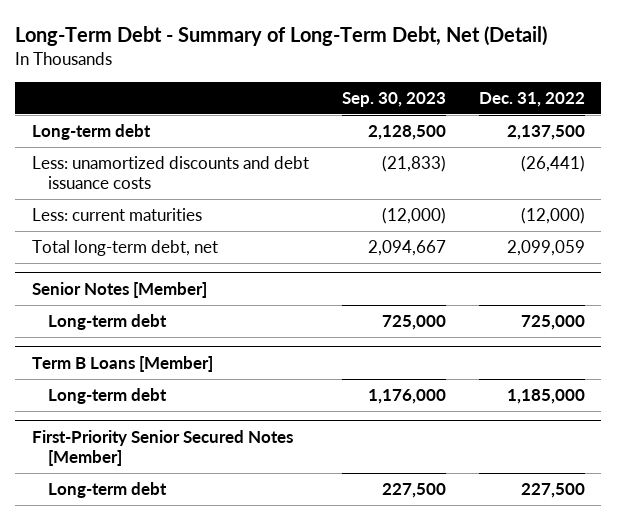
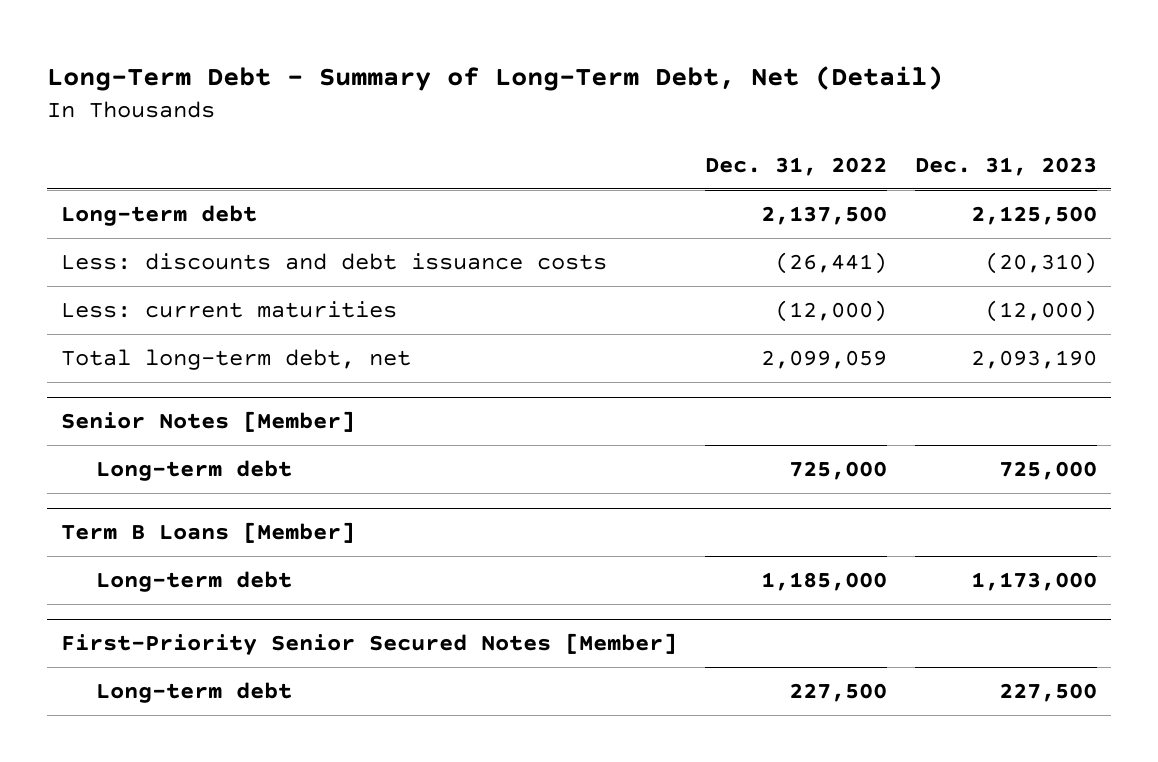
[341,91,446,107] Sep. 30, 2023 -> none
none -> [914,157,1097,177] Dec. 31, 2023
[31,156,309,190] Less: unamortized discounts and debt issuance costs -> [61,252,608,270] Less: discounts and debt issuance costs

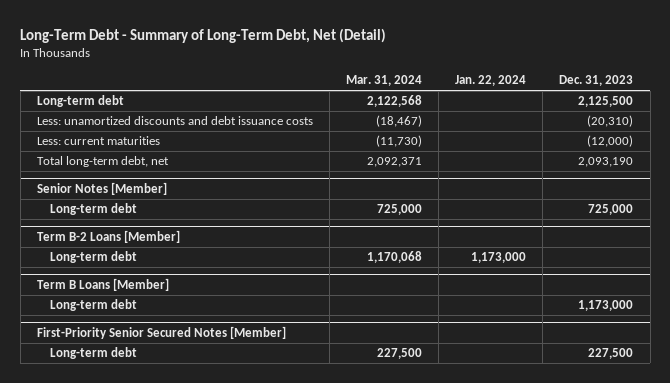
[704,157,887,177] Dec. 31, 2022 -> none
none -> [346,75,423,87] Mar. 31, 2024
none -> [455,75,527,87] Jan. 22, 2024
[61,252,608,270] Less: discounts and debt issuance costs -> [36,116,313,126] Less: unamortized discounts and debt issuance costs
none -> [36,230,180,244] Term B-2 Loans [Member]
none -> [50,251,138,264] Long-term debt

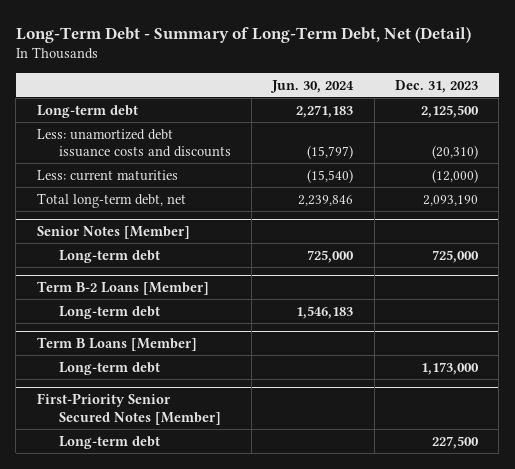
[346,75,423,87] Mar. 31, 2024 -> none
[455,75,527,87] Jan. 22, 2024 -> none
none -> [270,79,355,93] Jun. 30, 2024
[36,116,313,126] Less: unamortized discounts and debt issuance costs -> [36,128,231,158] Less: unamortized debt issuance costs and discounts

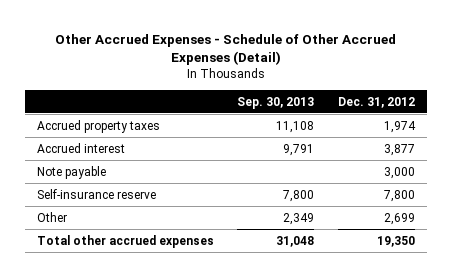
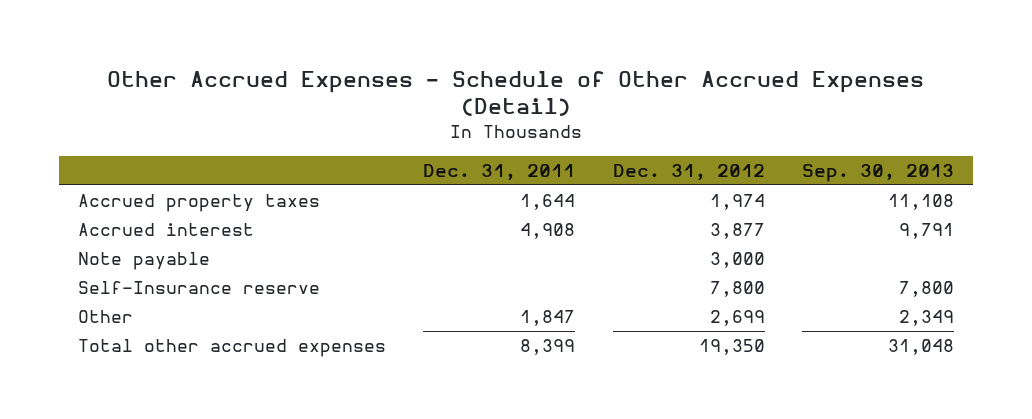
none -> [423,164,576,182] Dec. 31, 2011
[37,188,157,199] Self-insurance reserve -> [77,281,320,295] Self-Insurance reserve

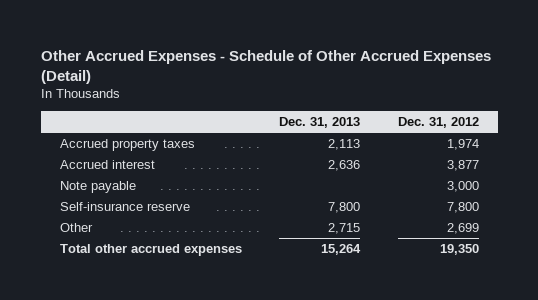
[423,164,576,182] Dec. 31, 2011 -> none
[802,164,955,183] Sep. 30, 2013 -> none
none -> [279,117,361,129] Dec. 31, 2013
[77,281,320,295] Self-Insurance reserve -> [59,201,190,211] Self-insurance reserve

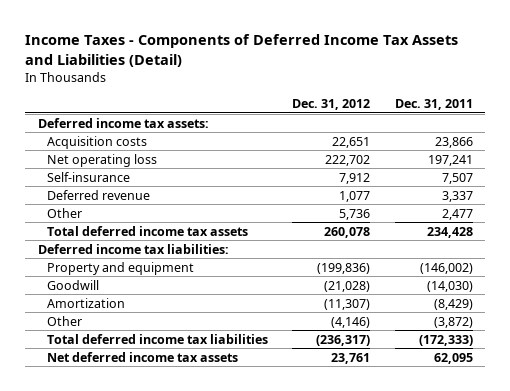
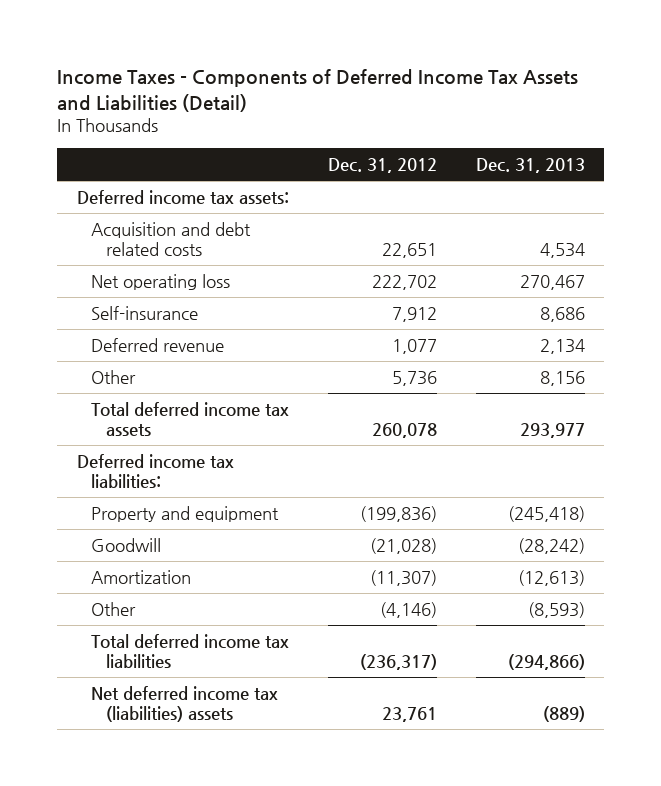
[394,99,473,111] Dec. 31, 2011 -> none
none -> [475,157,585,173] Dec. 31, 2013
[46,135,147,149] Acquisition costs -> [91,221,252,256] Acquisition and debt related costs
[46,351,238,362] Net deferred income tax assets -> [91,685,279,722] Net deferred income tax (liabilities) assets

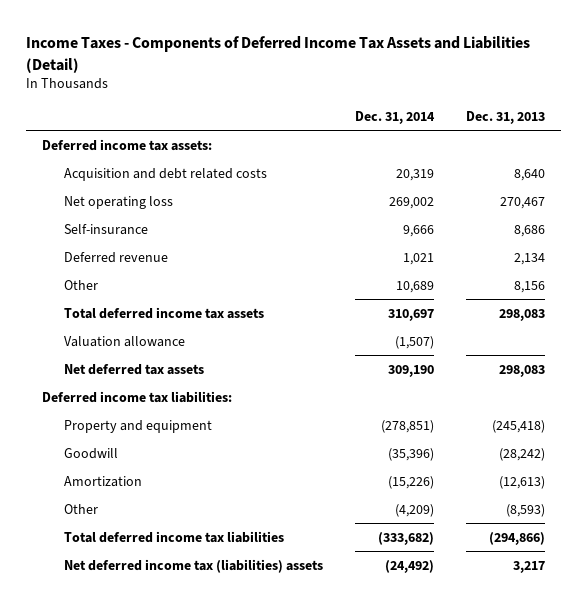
[327,157,437,173] Dec. 31, 2012 -> none
none -> [354,110,435,124] Dec. 31, 2014
[539,242,585,258] 4,534 -> [513,168,545,181] 8,640
[519,422,585,438] 293,977 -> [498,308,545,321] 298,083
none -> [63,335,185,347] Valuation allowance
none -> [63,363,204,375] Net deferred tax assets
[542,705,585,722] (889) -> [512,560,545,573] 3,217

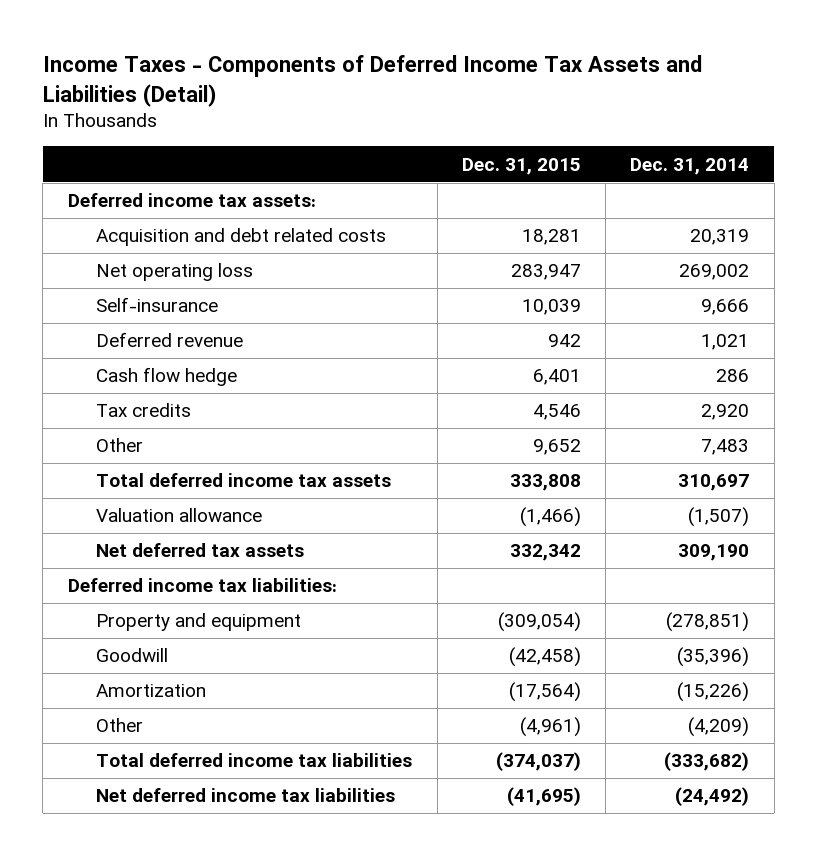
[465,110,545,124] Dec. 31, 2013 -> none
none -> [461,157,581,175] Dec. 31, 2015
none -> [96,367,238,387] Cash flow hedge
none -> [96,403,192,418] Tax credits
[395,280,434,293] 10,689 -> [701,439,750,456] 7,483
[63,558,323,573] Net deferred income tax (liabilities) assets -> [96,788,396,803] Net deferred income tax liabilities

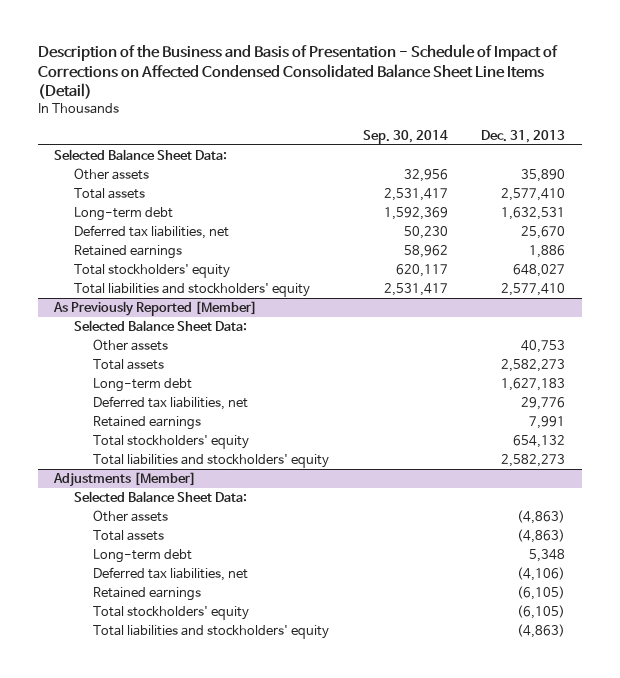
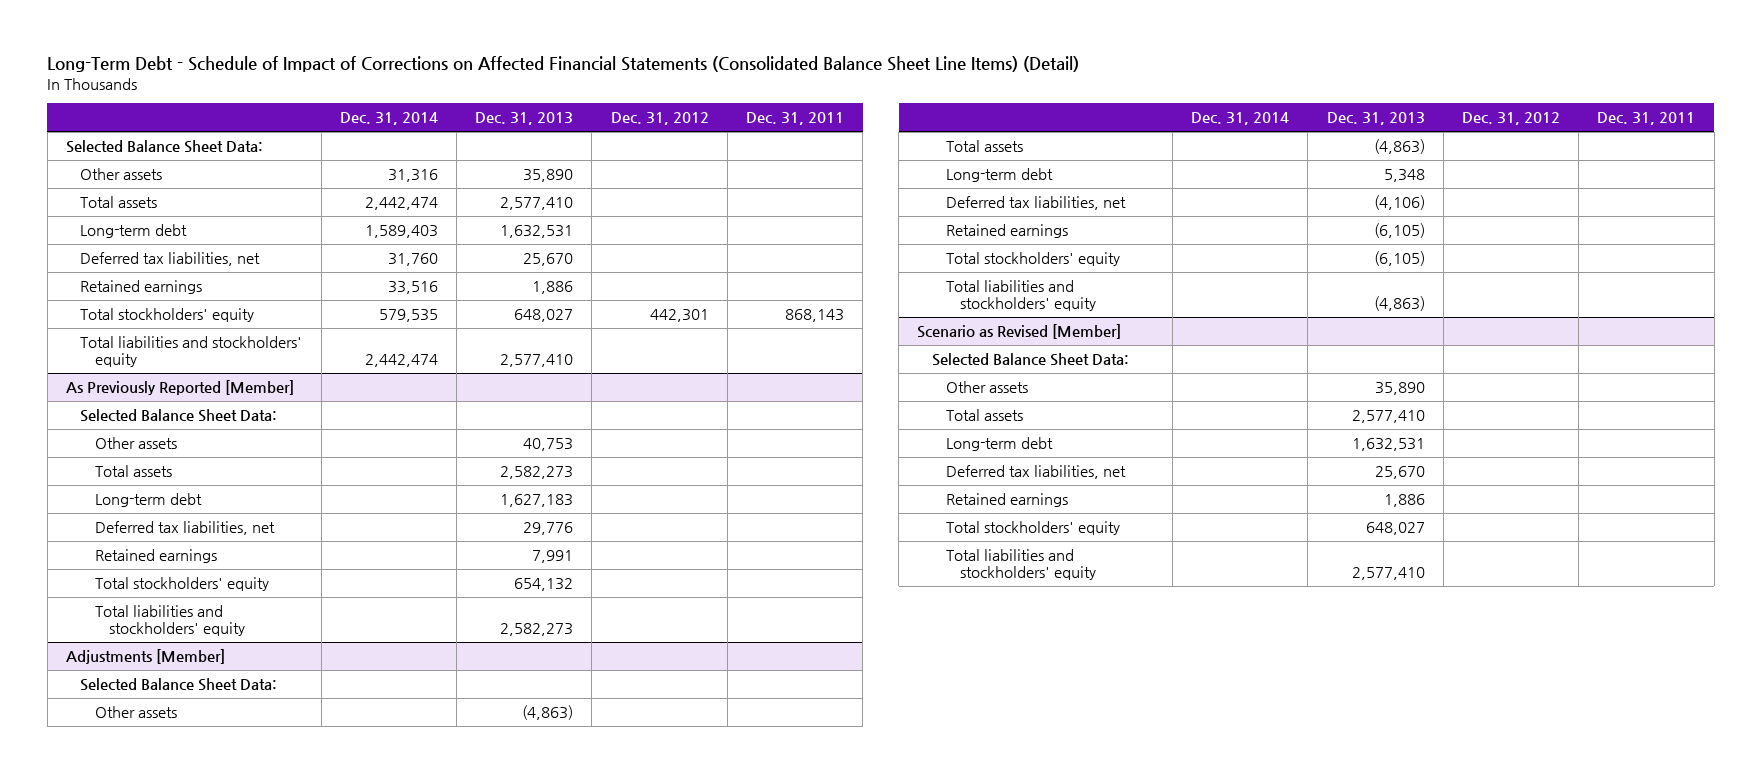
[37,44,558,100] Description of the Business and Basis of Presentation - Schedule of Impact of Corrections on Affected Condensed Consolidated Balance Sheet Line Items (Detail) -> [47,56,1080,73] Long-Term Debt - Schedule of Impact of Corrections on Affected Financial Statements (Consolidated Balance Sheet Line Items) (Detail)
[362,129,448,144] Sep. 30, 2014 -> none
none -> [339,112,438,126] Dec. 31, 2014
none -> [610,112,709,126] Dec. 31, 2012
none -> [746,112,845,126] Dec. 31, 2011
none -> [917,324,1122,340] Scenario as Revised [Member]
none -> [931,353,1129,367] Selected Balance Sheet Data:
none -> [946,381,1029,394] Other assets
none -> [946,409,1024,422] Total assets
none -> [946,437,1054,452] Long-term debt
none -> [946,465,1127,480] Deferred tax liabilities, net
none -> [946,493,1069,508] Retained earnings
none -> [946,521,1121,536] Total stockholders' equity
none -> [946,549,1097,581] Total liabilities and stockholders' equity

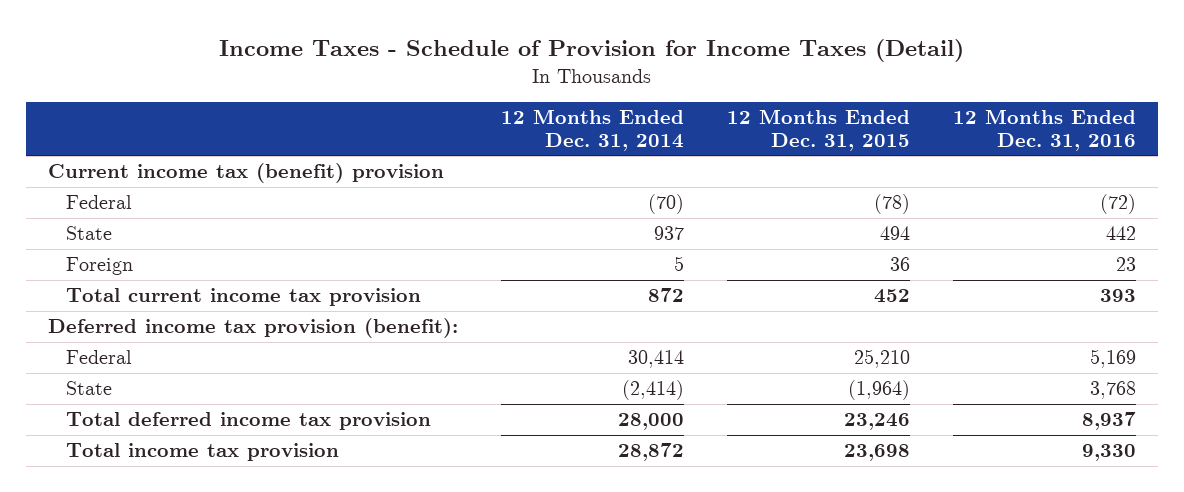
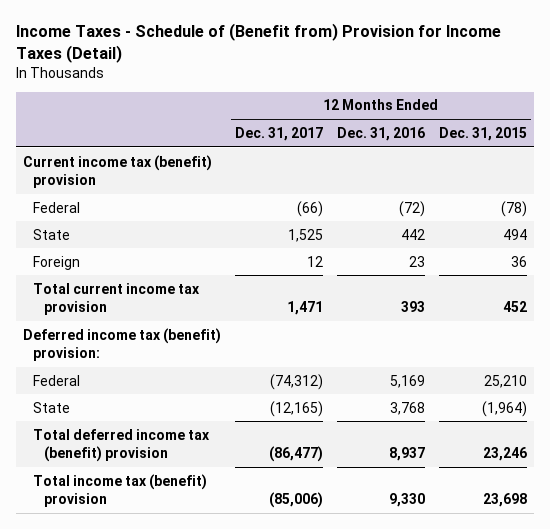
[218,39,964,63] Income Taxes - Schedule of Provision for Income Taxes (Detail) -> [15,23,501,63] Income Taxes - Schedule of (Benefit from) Provision for Income Taxes (Detail)
[500,109,684,151] 12 Months Ended Dec. 31, 2014 -> none
none -> [234,126,323,141] Dec. 31, 2017
[47,318,458,339] Deferred income tax provision (benefit): -> [22,327,221,361] Deferred income tax (benefit) provision:
[65,412,431,431] Total deferred income tax provision -> [33,428,211,462] Total deferred income tax (benefit) provision
[65,443,339,462] Total income tax provision -> [33,473,208,507] Total income tax (benefit) provision

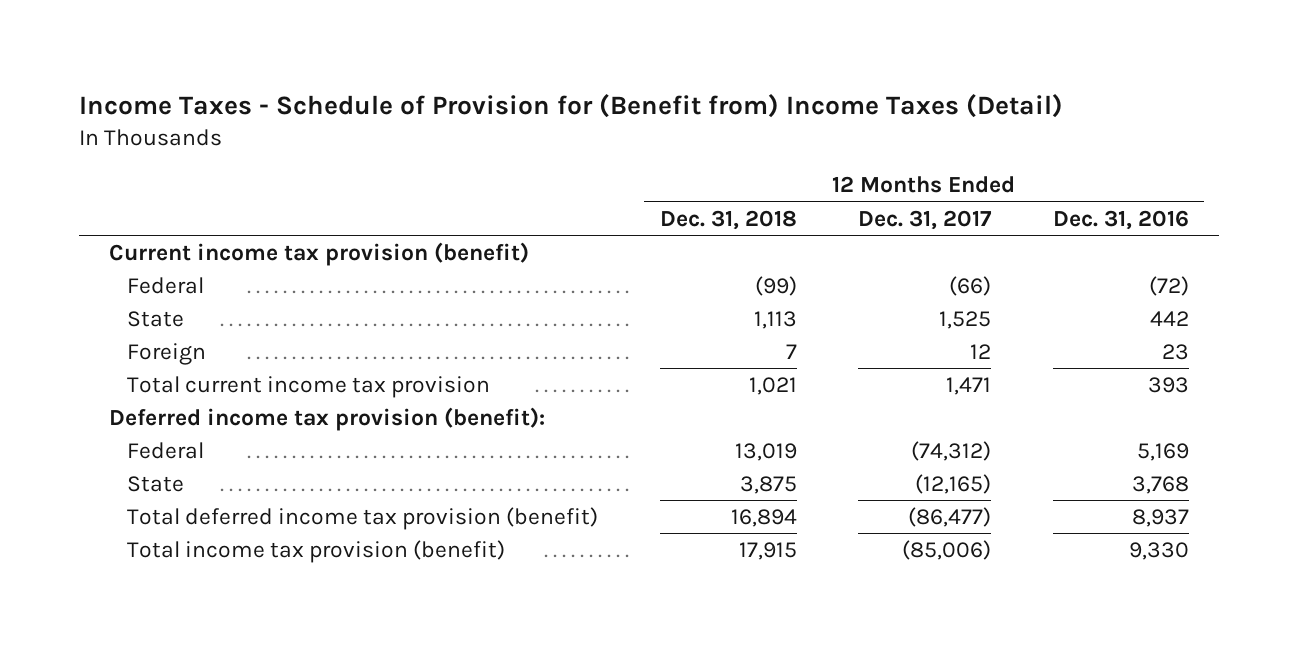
[15,23,501,63] Income Taxes - Schedule of (Benefit from) Provision for Income Taxes (Detail) -> [78,94,1063,119] Income Taxes - Schedule of Provision for (Benefit from) Income Taxes (Detail)
[439,126,528,141] Dec. 31, 2015 -> none
none -> [659,209,797,230] Dec. 31, 2018
[22,154,212,188] Current income tax (benefit) provision -> [109,241,530,266] Current income tax provision (benefit)
[22,327,221,361] Deferred income tax (benefit) provision: -> [109,406,546,431] Deferred income tax provision (benefit):
[33,428,211,462] Total deferred income tax (benefit) provision -> [126,506,598,530] Total deferred income tax provision (benefit)
[33,473,208,507] Total income tax (benefit) provision -> [126,539,505,563] Total income tax provision (benefit)

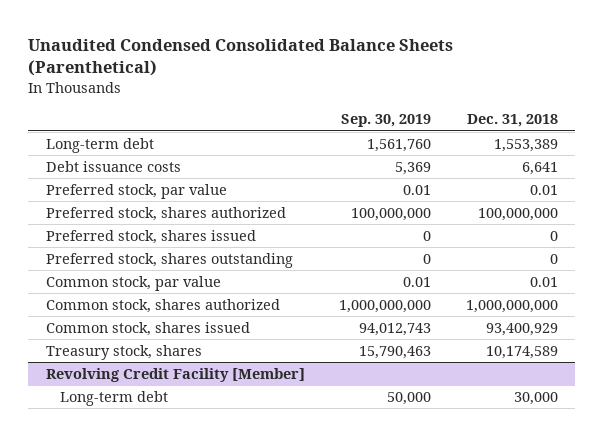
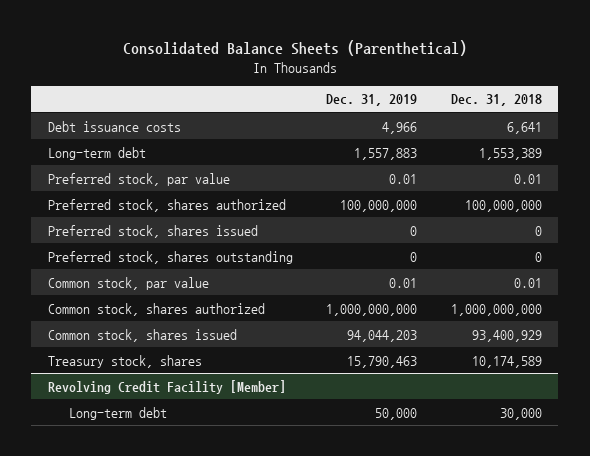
[28,38,454,77] Unaudited Condensed Consolidated Balance Sheets (Parenthetical) -> [122,39,467,56] Consolidated Balance Sheets (Parenthetical)
[341,114,432,128] Sep. 30, 2019 -> none
none -> [326,94,418,107] Dec. 31, 2019
[45,137,154,153] Long-term debt -> [48,146,147,160] Long-term debt

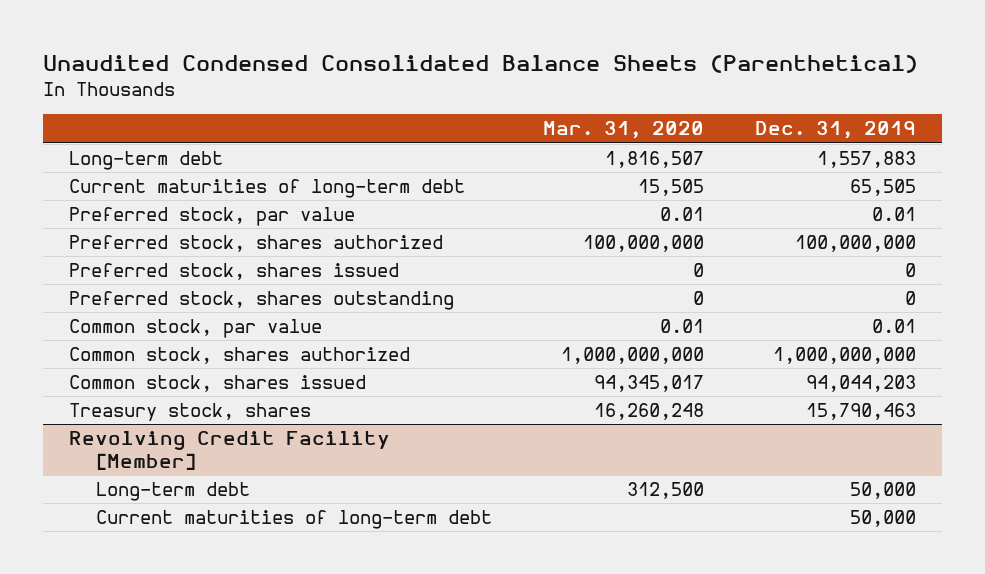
[122,39,467,56] Consolidated Balance Sheets (Parenthetical) -> [42,55,918,74] Unaudited Condensed Consolidated Balance Sheets (Parenthetical)
[450,94,542,107] Dec. 31, 2018 -> none
none -> [543,121,705,140] Mar. 31, 2020
[48,120,182,132] Debt issuance costs -> none
none -> [68,179,465,199] Current maturities of long-term debt
none -> [95,510,492,530] Current maturities of long-term debt

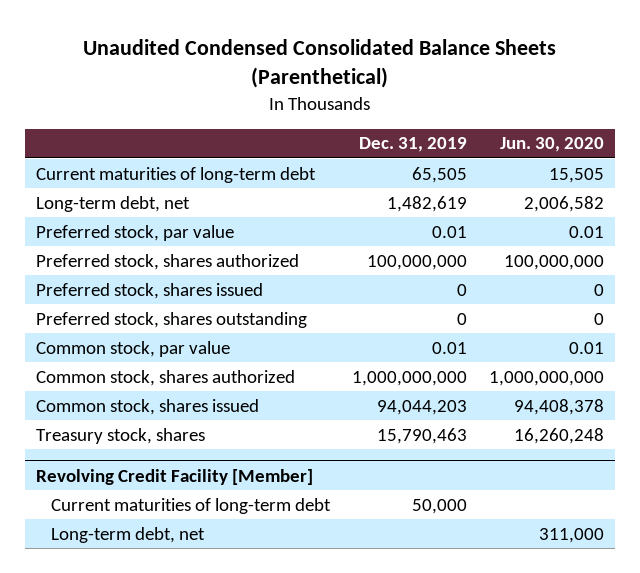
[543,121,705,140] Mar. 31, 2020 -> none
none -> [499,137,604,153] Jun. 30, 2020
[68,151,223,171] Long-term debt -> none
none -> [36,195,191,212] Long-term debt, net
[95,482,250,502] Long-term debt -> none
none -> [50,526,205,543] Long-term debt, net

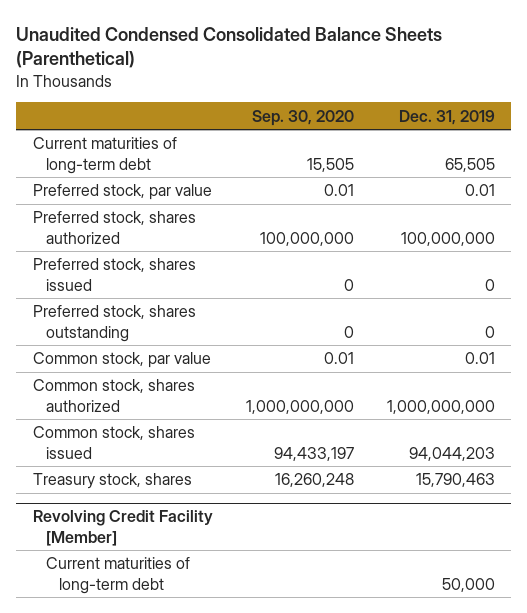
[499,137,604,153] Jun. 30, 2020 -> none
none -> [251,109,354,126] Sep. 30, 2020
[36,195,191,212] Long-term debt, net -> none
[50,526,205,543] Long-term debt, net -> none

